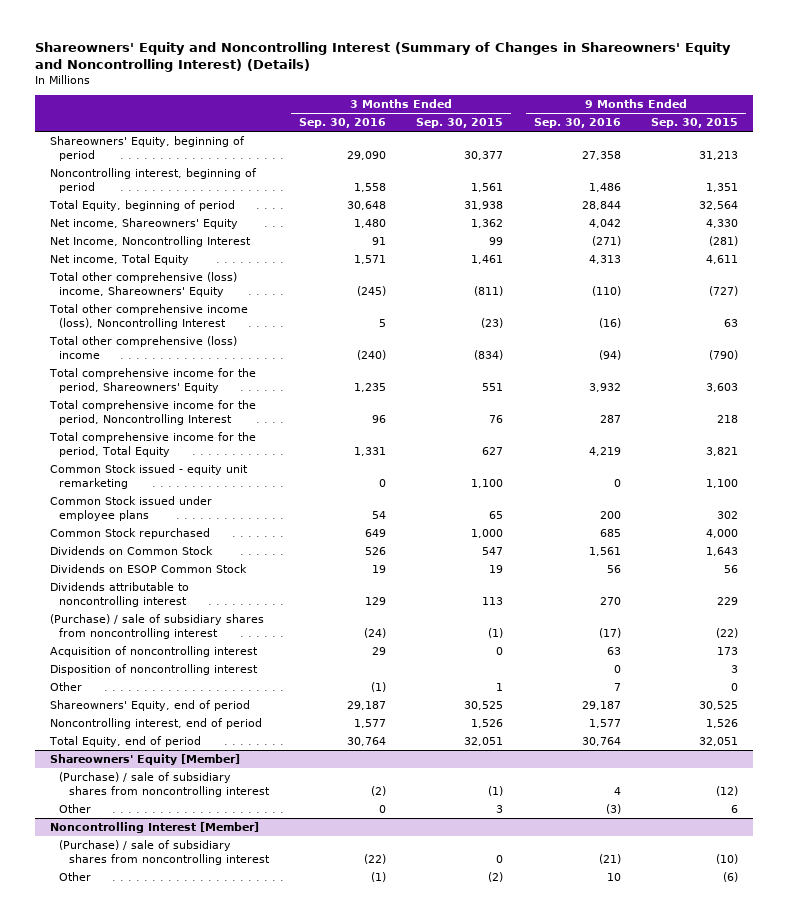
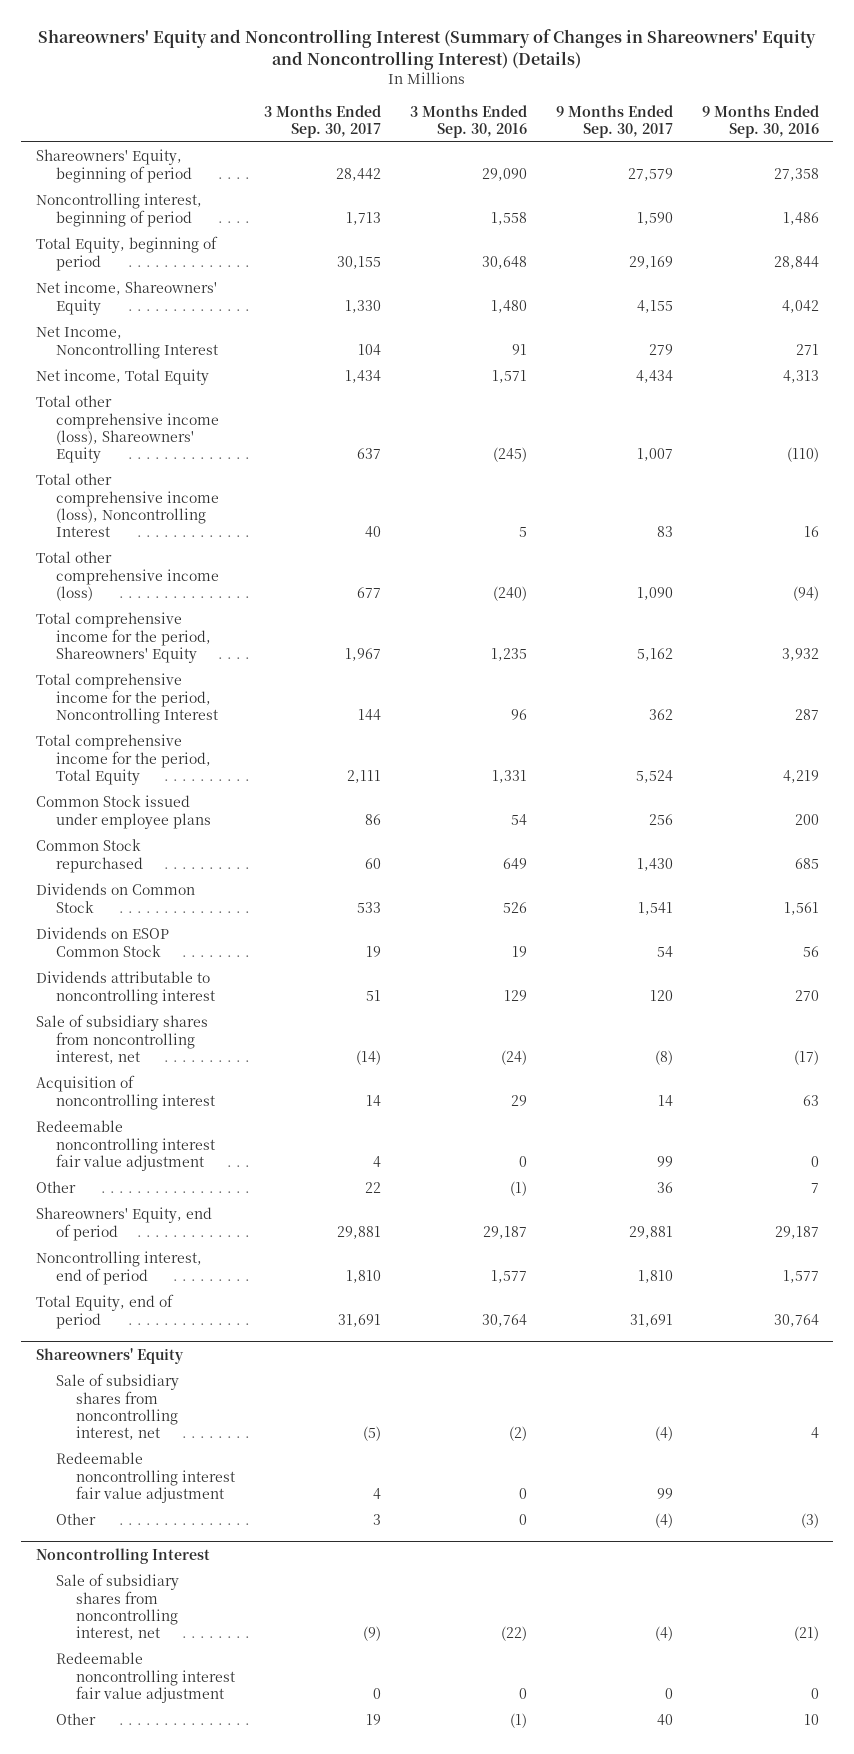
[416,118,504,129] Sep. 30, 2015 -> none
[651,118,739,129] Sep. 30, 2015 -> none
none -> [264,104,382,139] 3 Months Ended Sep. 30, 2017
none -> [555,104,673,139] 9 Months Ended Sep. 30, 2017
[591,236,621,247] (271) -> [795,343,819,355] 271
[48,272,237,297] Total other comprehensive (loss) income, Shareowners' Equity -> [35,395,220,464] Total other comprehensive income (loss), Shareowners' Equity
[598,317,621,328] (16) -> [803,526,819,538] 16
[48,336,237,359] Total other comprehensive (loss) income -> [35,551,220,601] Total other comprehensive income (loss)
[49,464,248,489] Common Stock issued - equity unit remarketing -> none
[49,614,264,639] (Purchase) / sale of subsidiary shares from noncontrolling interest -> [35,1014,208,1064] Sale of subsidiary shares from noncontrolling interest, net
[49,664,258,676] Disposition of noncontrolling interest -> none
none -> [35,1120,216,1171] Redeemable noncontrolling interest fair value adjustment
[49,754,240,766] Shareowners' Equity [Member] -> [35,1347,184,1364] Shareowners' Equity
[59,772,270,797] (Purchase) / sale of subsidiary shares from noncontrolling interest -> [56,1373,180,1441] Sale of subsidiary shares from noncontrolling interest, net
none -> [56,1452,236,1503] Redeemable noncontrolling interest fair value adjustment
[49,822,259,834] Noncontrolling Interest [Member] -> [35,1547,210,1564] Noncontrolling Interest
[59,840,270,865] (Purchase) / sale of subsidiary shares from noncontrolling interest -> [56,1573,180,1641] Sale of subsidiary shares from noncontrolling interest, net
none -> [56,1652,236,1703] Redeemable noncontrolling interest fair value adjustment

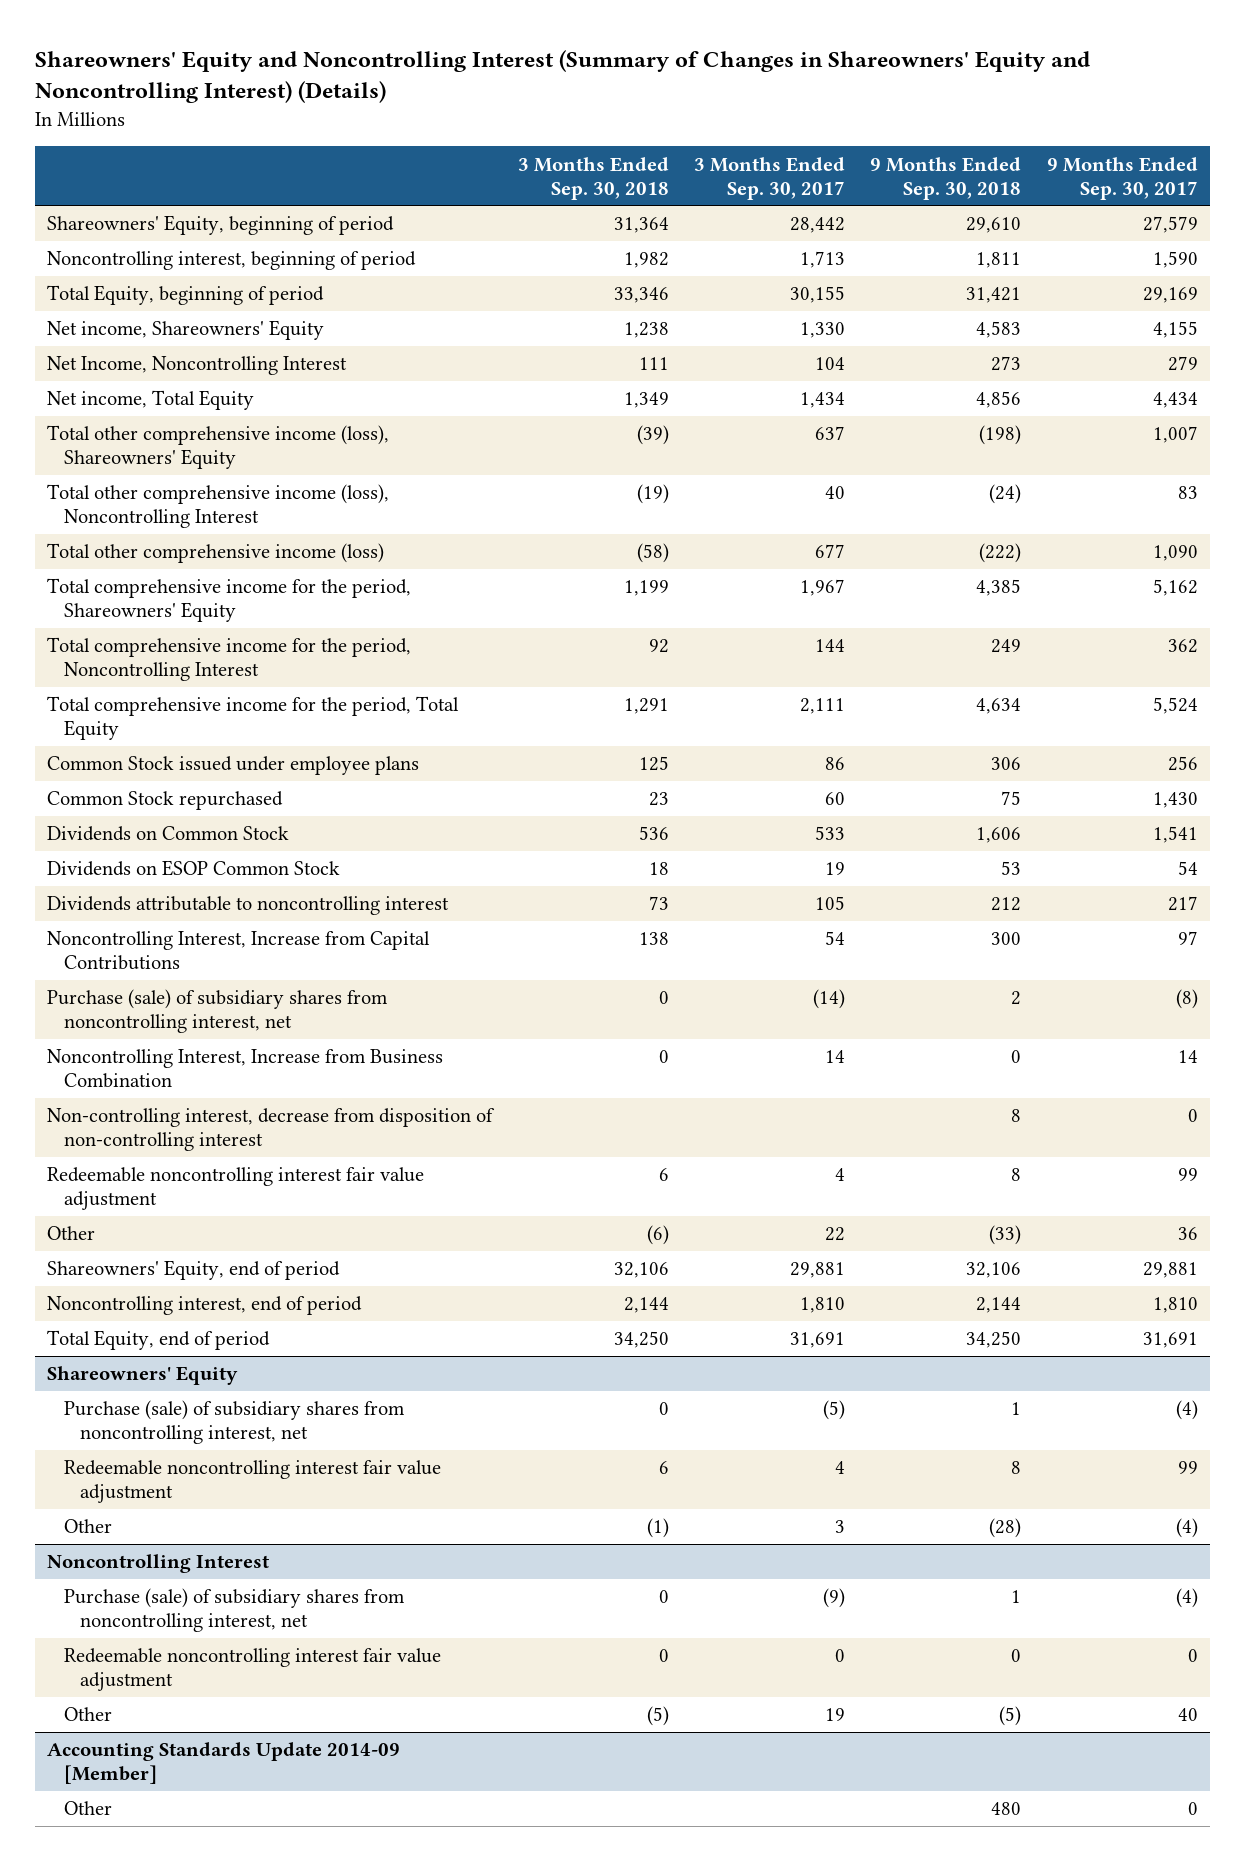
[409,104,527,139] 3 Months Ended Sep. 30, 2016 -> none
[701,104,819,139] 9 Months Ended Sep. 30, 2016 -> none
none -> [517,156,669,200] 3 Months Ended Sep. 30, 2018
none -> [870,156,1022,200] 9 Months Ended Sep. 30, 2018
[366,989,382,1001] 51 -> [815,896,846,911] 105
[649,989,673,1001] 120 -> [1167,896,1198,912] 217
none -> [47,931,431,971] Noncontrolling Interest, Increase from Capital Contributions
[35,1014,208,1064] Sale of subsidiary shares from noncontrolling interest, net -> [47,989,389,1034] Purchase (sale) of subsidiary shares from noncontrolling interest, net
[35,1075,216,1110] Acquisition of noncontrolling interest -> [47,1049,444,1089] Noncontrolling Interest, Increase from Business Combination
none -> [47,1108,496,1152] Non-controlling interest, decrease from disposition of non-controlling interest
[56,1373,180,1441] Sale of subsidiary shares from noncontrolling interest, net -> [63,1400,405,1445] Purchase (sale) of subsidiary shares from noncontrolling interest, net
[56,1573,180,1641] Sale of subsidiary shares from noncontrolling interest, net -> [63,1588,405,1633] Purchase (sale) of subsidiary shares from noncontrolling interest, net
none -> [47,1742,401,1785] Accounting Standards Update 2014-09 [Member]
none -> [63,1801,112,1816] Other

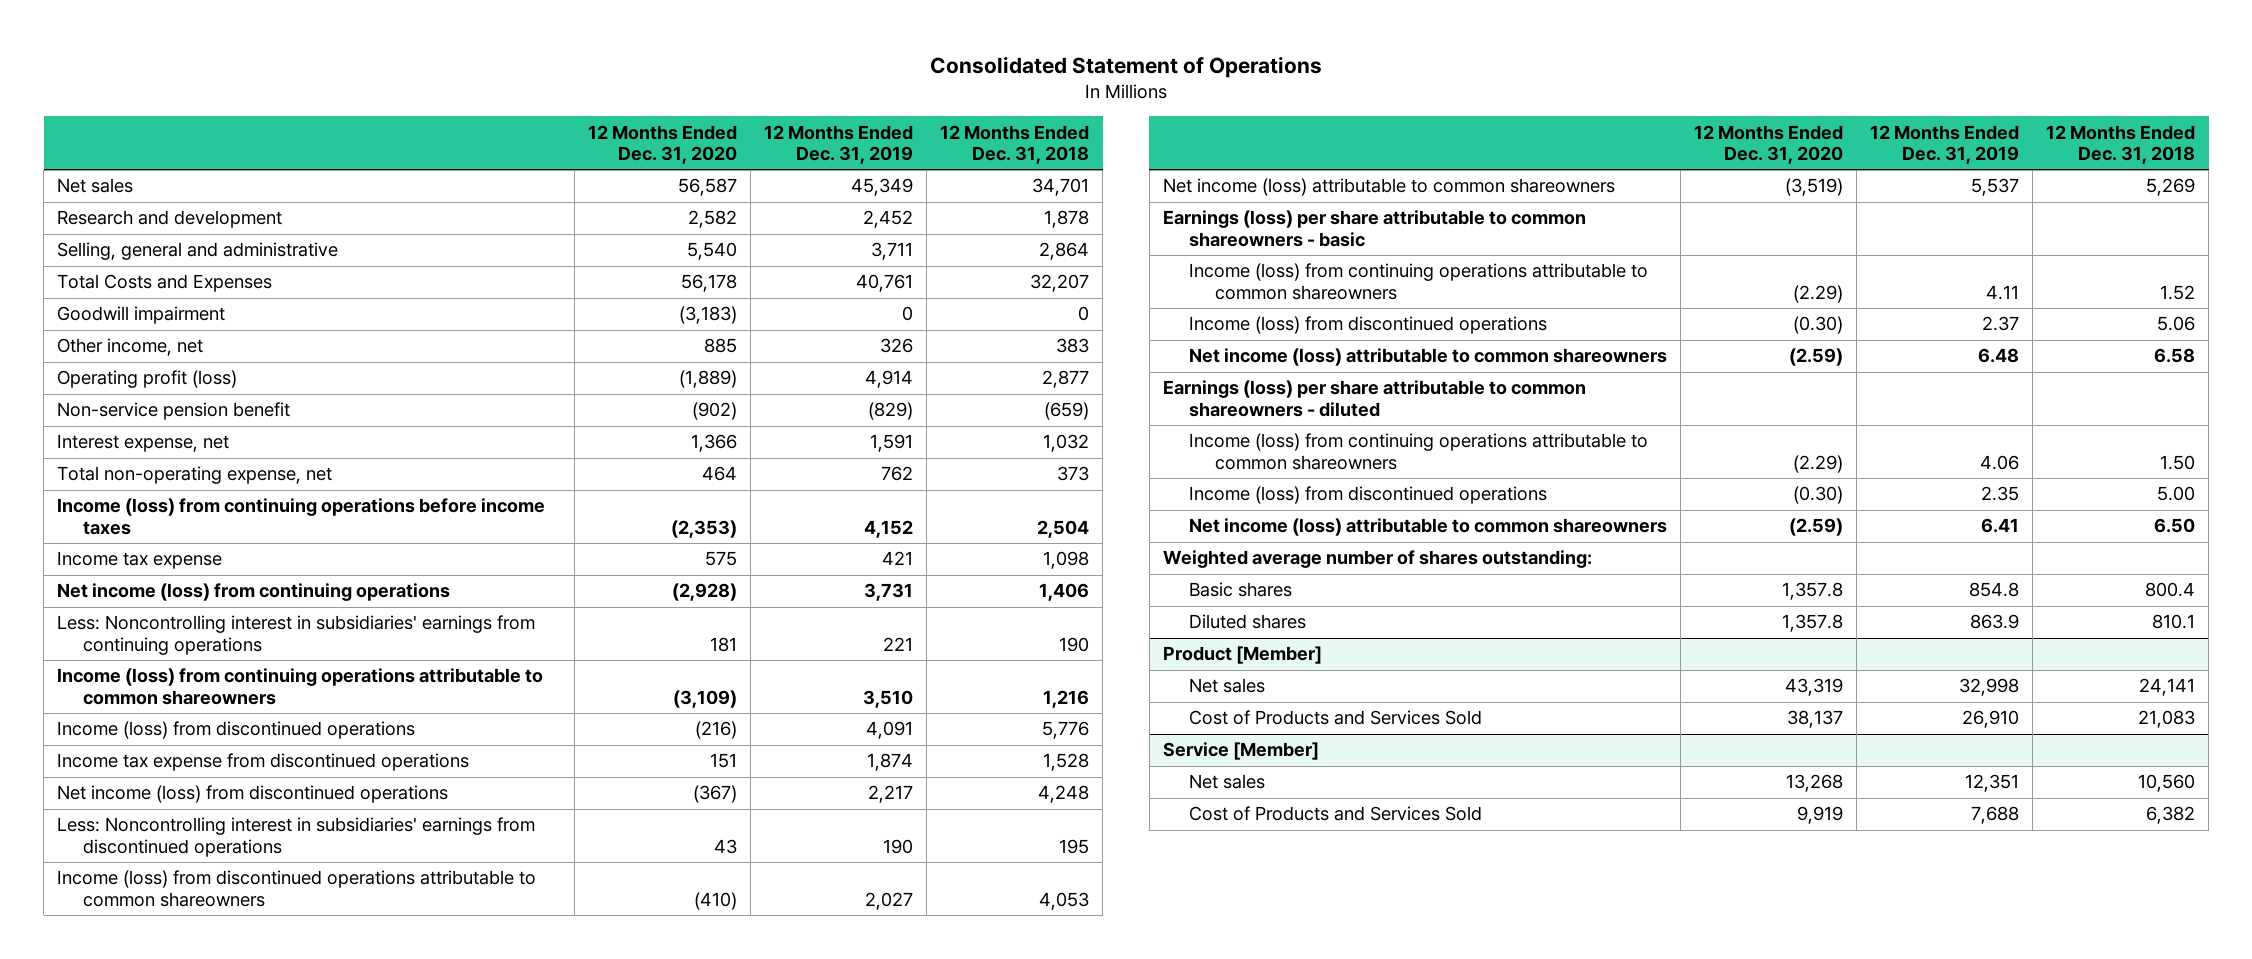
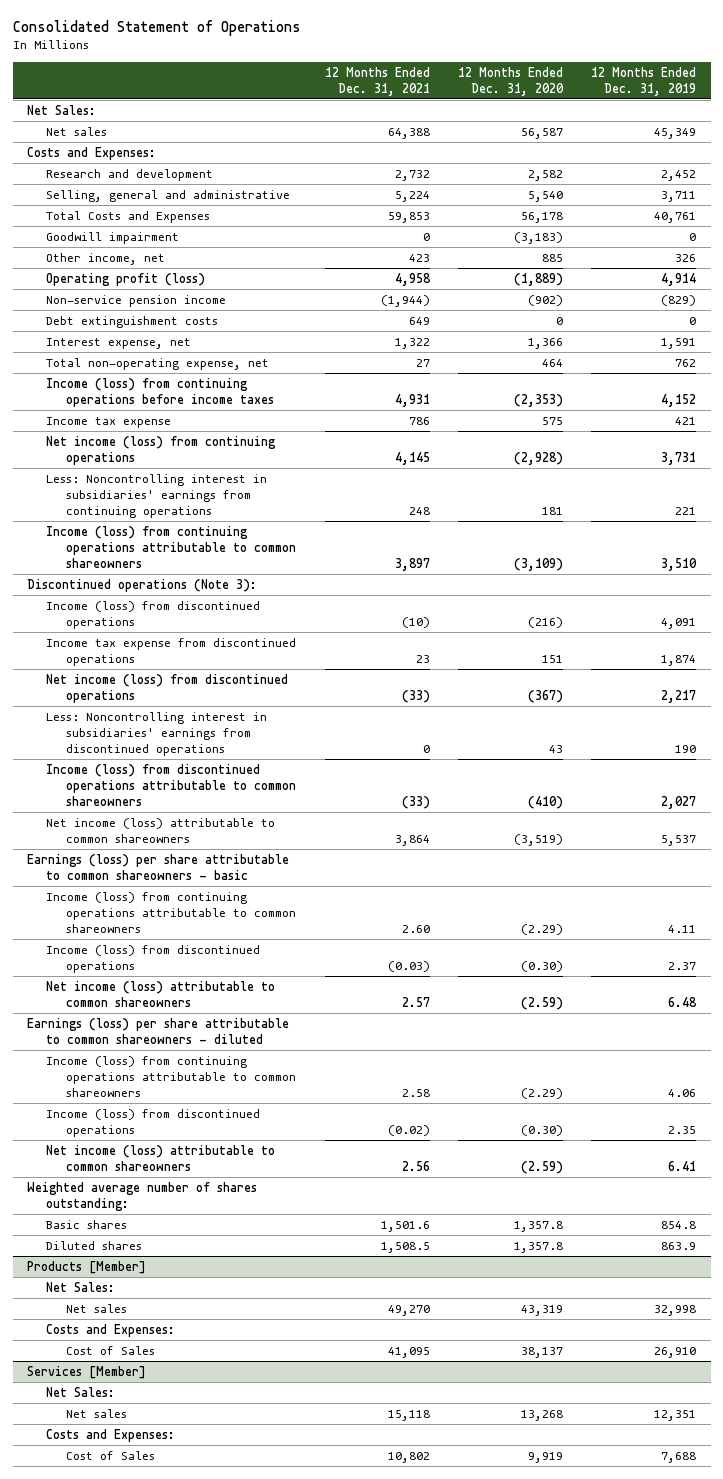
[940,124,1090,165] 12 Months Ended Dec. 31, 2018 -> none
none -> [324,66,430,96] 12 Months Ended Dec. 31, 2021
none -> [26,104,96,115] Net Sales:
none -> [26,146,156,160] Costs and Expenses:
[57,402,291,421] Non-service pension benefit -> [46,294,227,307] Non-service pension income
none -> [46,315,219,328] Debt extinguishment costs
none -> [26,578,257,592] Discontinued operations (Note 3):
[1162,646,1322,665] Product [Member] -> [26,1260,146,1274] Products [Member]
none -> [46,1281,116,1292] Net Sales:
none -> [46,1323,176,1337] Costs and Expenses:
[1189,710,1483,726] Cost of Products and Services Sold -> [65,1345,155,1355] Cost of Sales
[1162,742,1319,761] Service [Member] -> [26,1365,146,1379] Services [Member]
none -> [46,1386,116,1397] Net Sales:
none -> [46,1428,176,1442] Costs and Expenses:
[1189,806,1483,822] Cost of Products and Services Sold -> [65,1450,155,1460] Cost of Sales

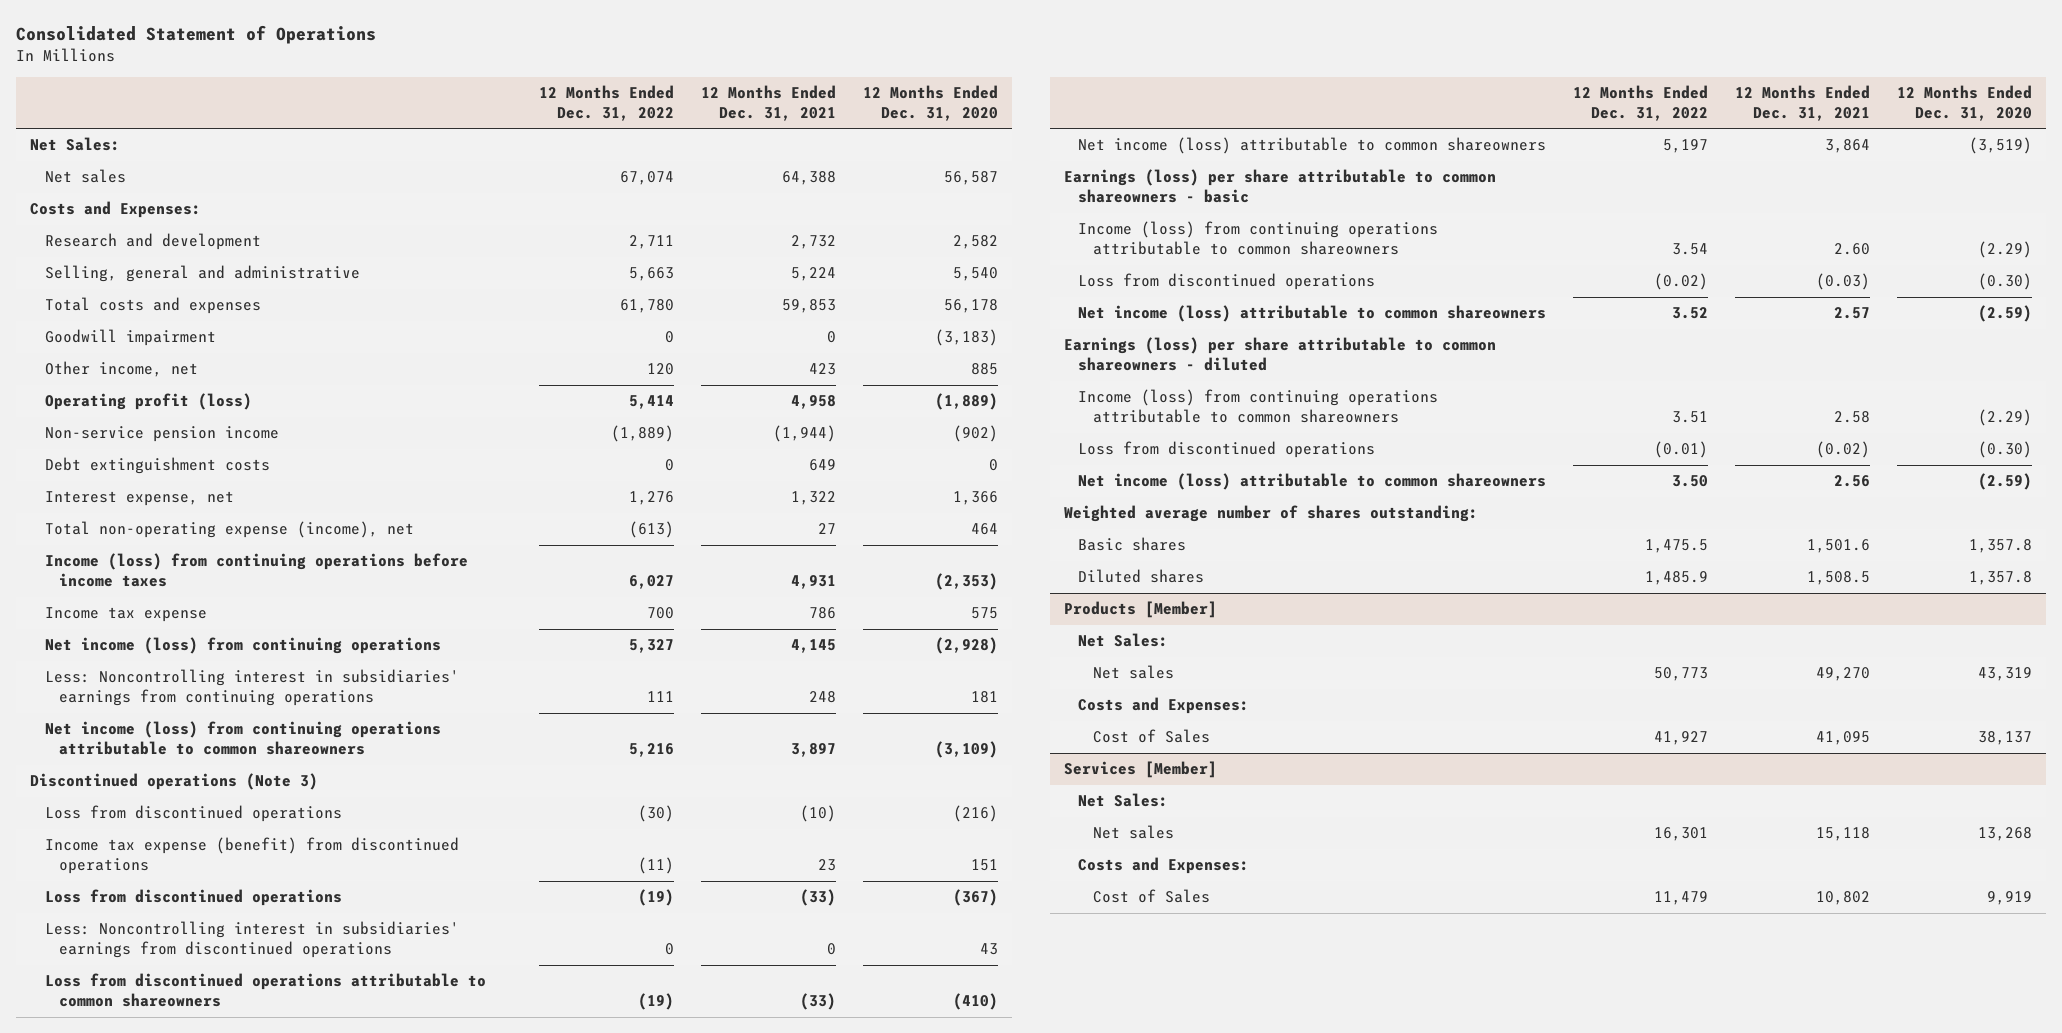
[591,66,697,96] 12 Months Ended Dec. 31, 2019 -> none
none -> [539,84,675,121] 12 Months Ended Dec. 31, 2022
[46,210,211,223] Total Costs and Expenses -> [44,297,261,315] Total costs and expenses
[46,357,270,370] Total non-operating expense, net -> [44,521,414,539] Total non-operating expense (income), net
[46,525,296,569] Income (loss) from continuing operations attributable to common shareowners -> [44,721,441,756] Net income (loss) from continuing operations attributable to common shareowners
[26,578,257,592] Discontinued operations (Note 3): -> [29,773,318,791] Discontinued operations (Note 3)
[46,600,261,629] Income (loss) from discontinued operations -> [44,805,342,823] Loss from discontinued operations
[46,637,297,666] Income tax expense from discontinued operations -> [44,837,459,875] Income tax expense (benefit) from discontinued operations
[46,673,289,703] Net income (loss) from discontinued operations -> [44,889,342,907] Loss from discontinued operations
[46,763,296,807] Income (loss) from discontinued operations attributable to common shareowners -> [44,973,486,1008] Loss from discontinued operations attributable to common shareowners
[46,944,261,973] Income (loss) from discontinued operations -> [1078,273,1376,291] Loss from discontinued operations
[46,1108,261,1137] Income (loss) from discontinued operations -> [1078,441,1376,459] Loss from discontinued operations

